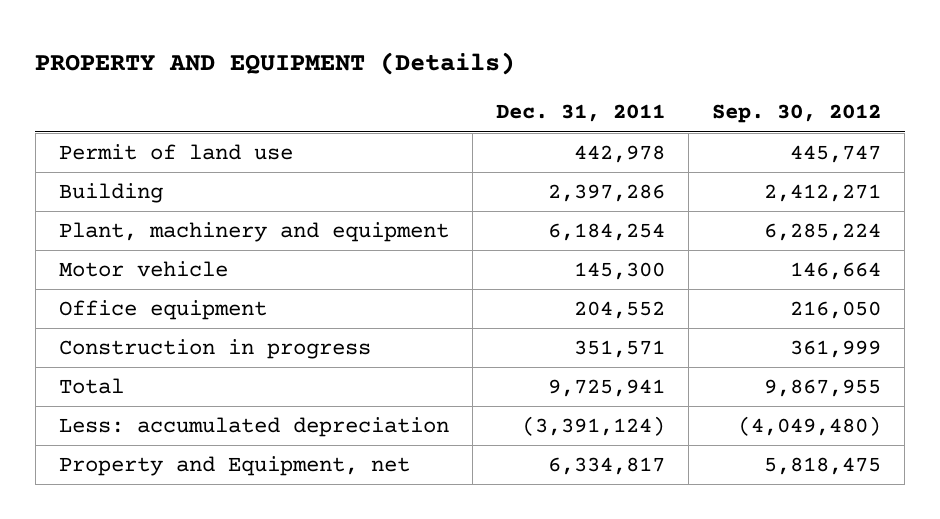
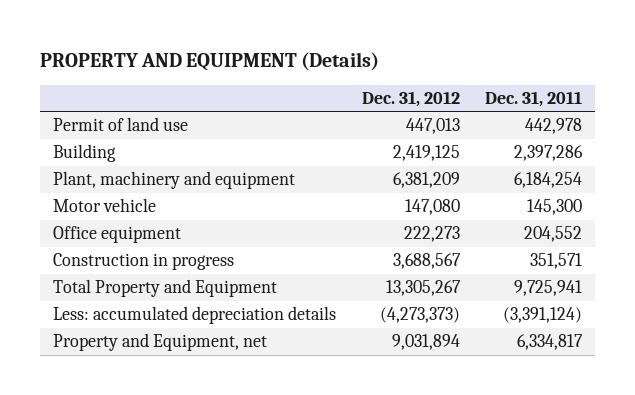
[712,104,882,124] Sep. 30, 2012 -> none
none -> [361,90,460,107] Dec. 31, 2012
[58,378,124,395] Total -> [52,279,277,298] Total Property and Equipment
[58,417,449,438] Less: accumulated depreciation -> [52,306,336,325] Less: accumulated depreciation details

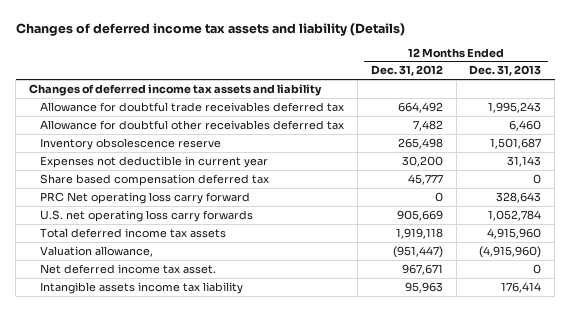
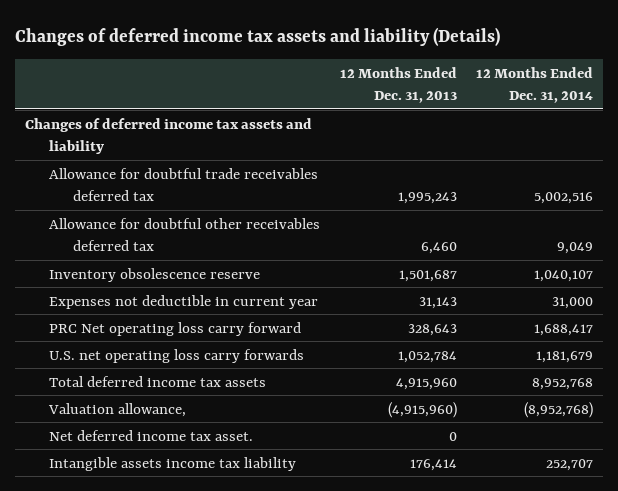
[370,65,443,77] Dec. 31, 2012 -> none
none -> [476,66,594,103] 12 Months Ended Dec. 31, 2014
[39,173,269,186] Share based compensation deferred tax -> none

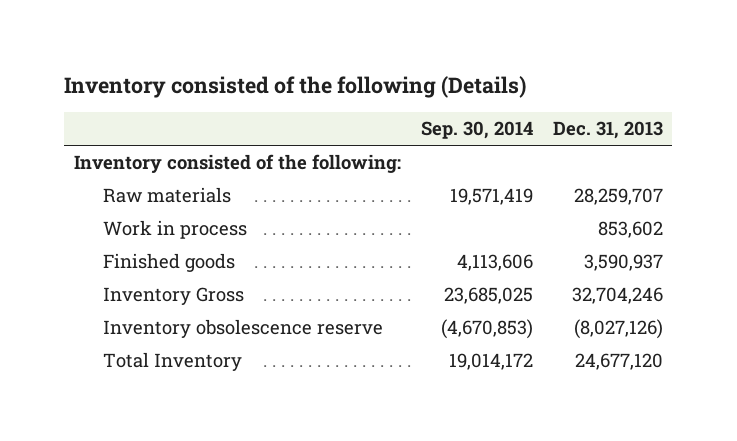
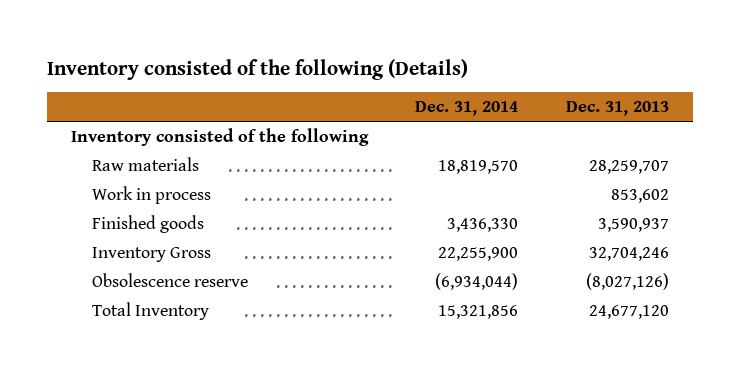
[420,121,533,140] Sep. 30, 2014 -> none
none -> [415,101,519,117] Dec. 31, 2014
[74,154,402,174] Inventory consisted of the following: -> [70,128,369,147] Inventory consisted of the following
[102,319,383,339] Inventory obsolescence reserve -> [91,273,248,288] Obsolescence reserve

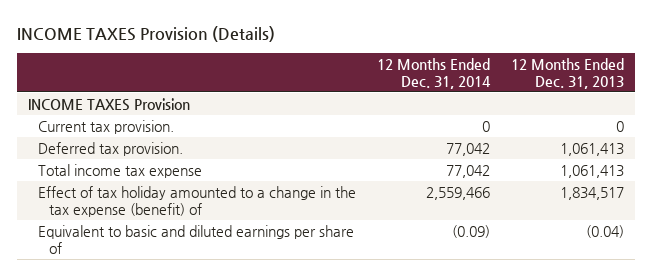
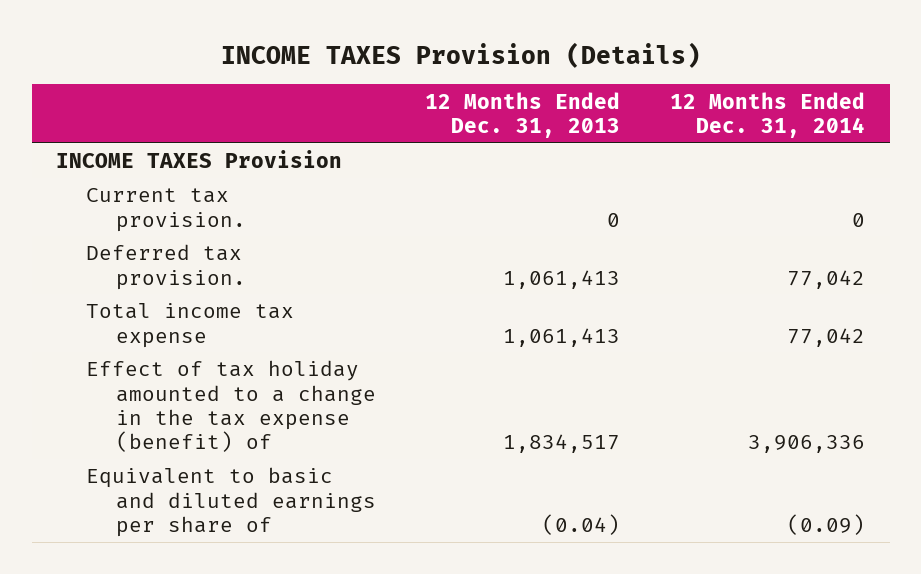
[426,186,491,200] 2,559,466 -> [747,435,865,454] 3,906,336

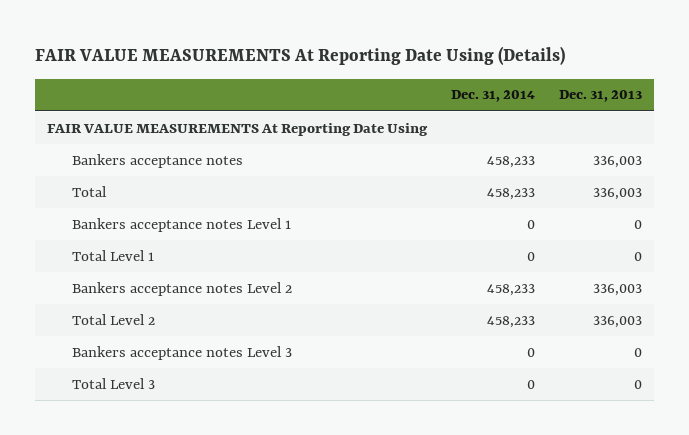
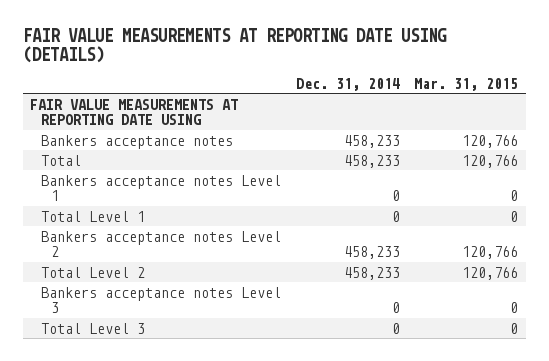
[34,46,565,66] FAIR VALUE MEASUREMENTS At Reporting Date Using (Details) -> [22,27,447,63] FAIR VALUE MEASUREMENTS AT REPORTING DATE USING (DETAILS)
[558,90,642,103] Dec. 31, 2013 -> none
none -> [414,77,519,91] Mar. 31, 2015
[46,122,428,136] FAIR VALUE MEASUREMENTS At Reporting Date Using -> [30,98,239,125] FAIR VALUE MEASUREMENTS AT REPORTING DATE USING

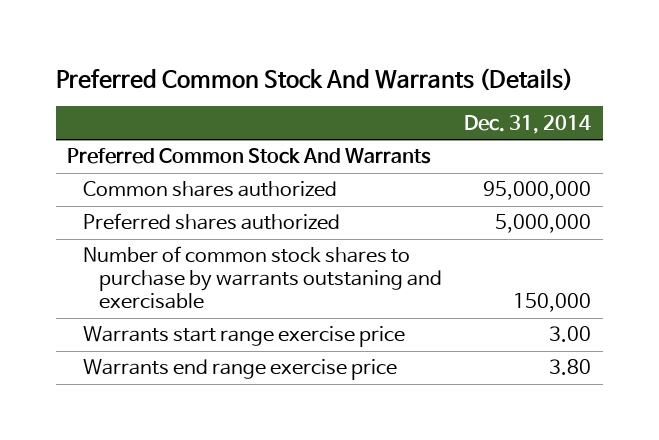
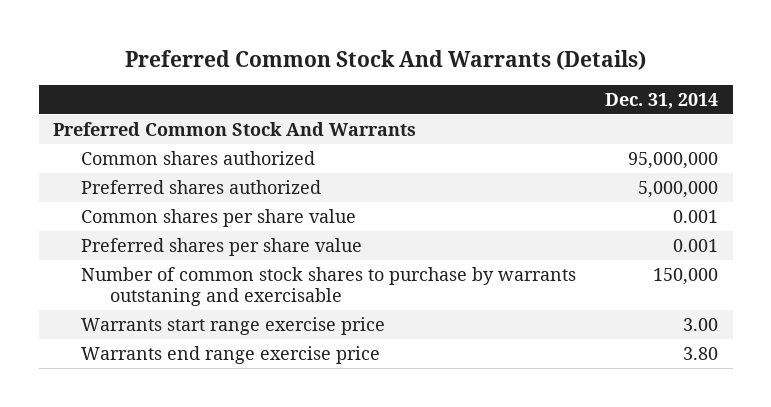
none -> [81,208,357,227] Common shares per share value
none -> [81,237,363,256] Preferred shares per share value

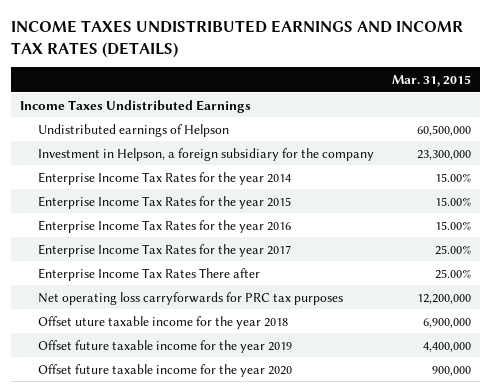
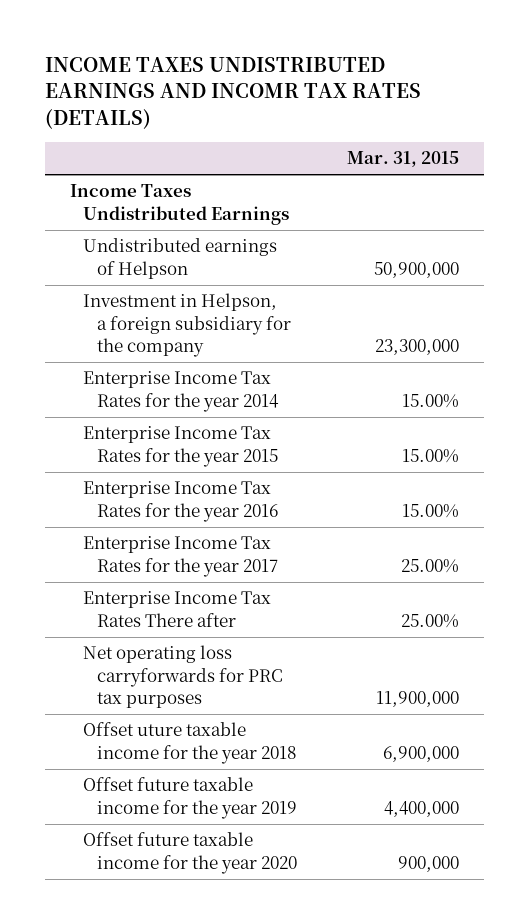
[417,124,472,136] 60,500,000 -> [373,261,459,278] 50,900,000
[417,293,472,304] 12,200,000 -> [375,690,459,707] 11,900,000

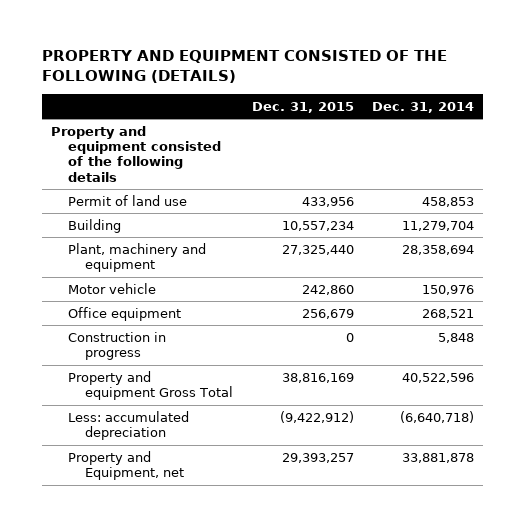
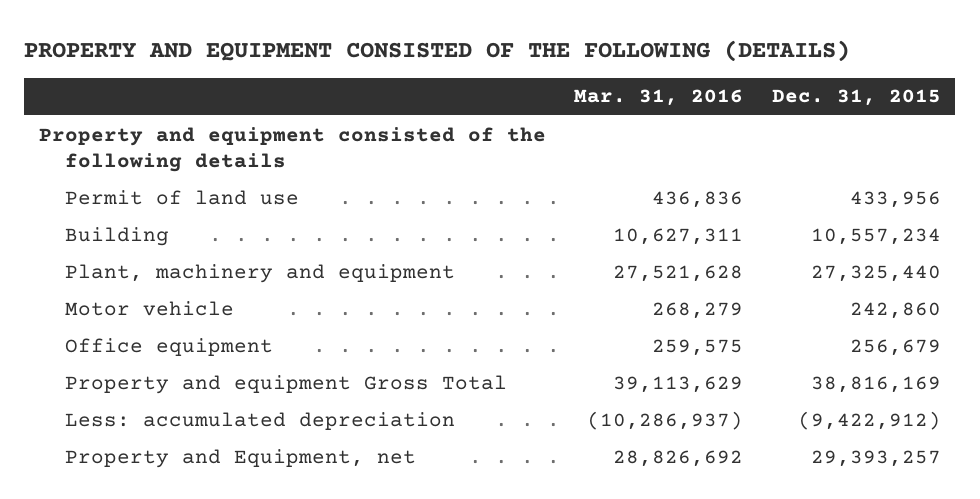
[372,101,475,113] Dec. 31, 2014 -> none
none -> [574,89,744,107] Mar. 31, 2016
[68,331,167,361] Construction in progress -> none

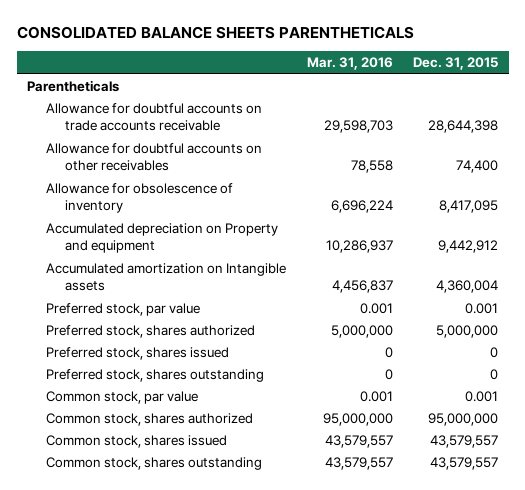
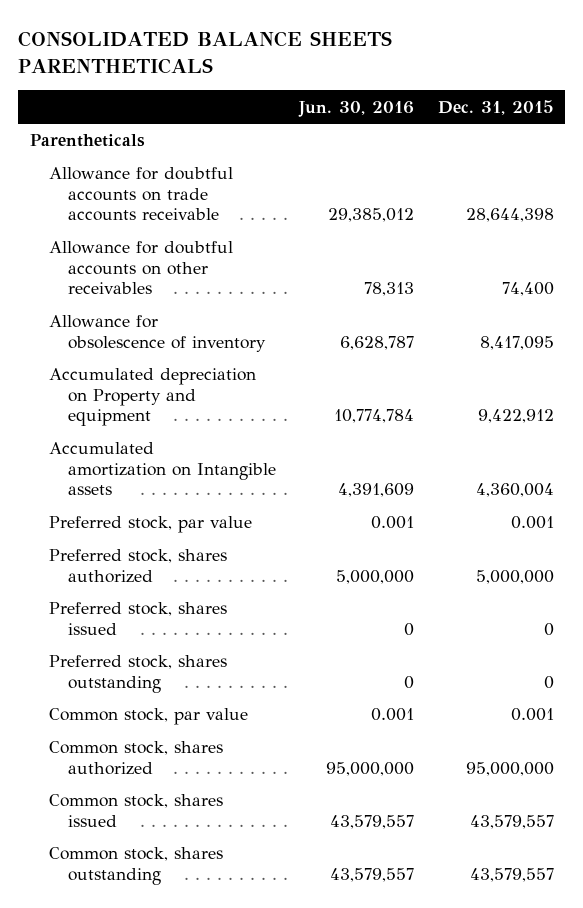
[306,57,393,71] Mar. 31, 2016 -> none
none -> [298,100,415,117] Jun. 30, 2016
[438,240,499,254] 9,442,912 -> [477,409,554,424] 9,422,912

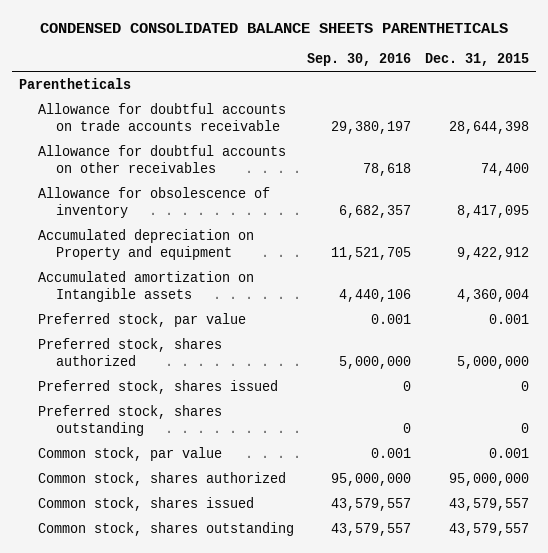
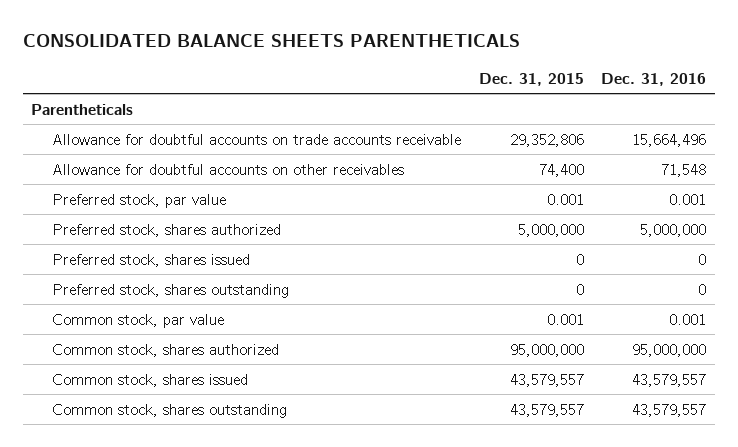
[40,22,509,33] CONDENSED CONSOLIDATED BALANCE SHEETS PARENTHETICALS -> [22,34,520,48] CONSOLIDATED BALANCE SHEETS PARENTHETICALS
[307,53,412,67] Sep. 30, 2016 -> none
none -> [601,72,707,86] Dec. 31, 2016
[449,120,530,134] 28,644,398 -> [509,133,584,147] 29,352,806
[37,186,270,218] Allowance for obsolescence of inventory -> none
[37,228,254,260] Accumulated depreciation on Property and equipment -> none
[37,270,254,302] Accumulated amortization on Intangible assets -> none

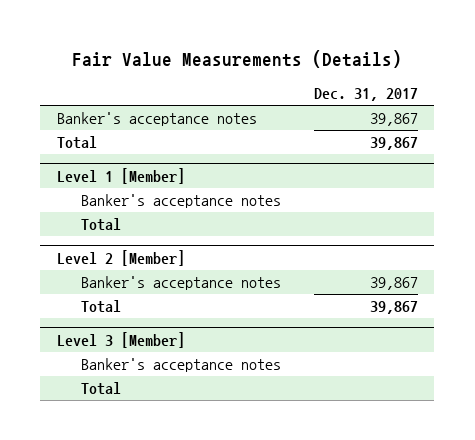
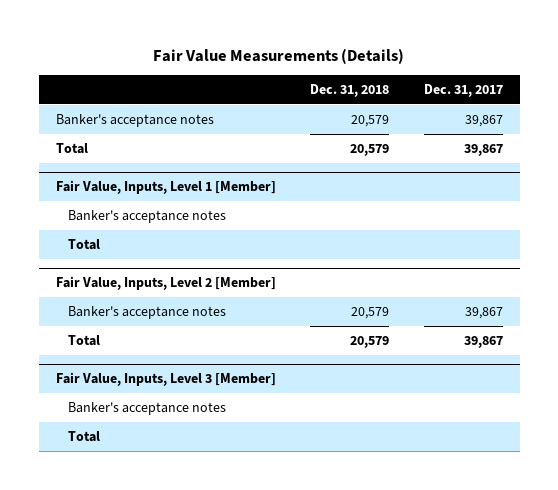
none -> [310,83,390,97] Dec. 31, 2018
[56,167,185,184] Level 1 [Member] -> [55,180,276,195] Fair Value, Inputs, Level 1 [Member]
[56,249,185,266] Level 2 [Member] -> [55,276,276,291] Fair Value, Inputs, Level 2 [Member]
[56,331,185,348] Level 3 [Member] -> [55,372,276,387] Fair Value, Inputs, Level 3 [Member]

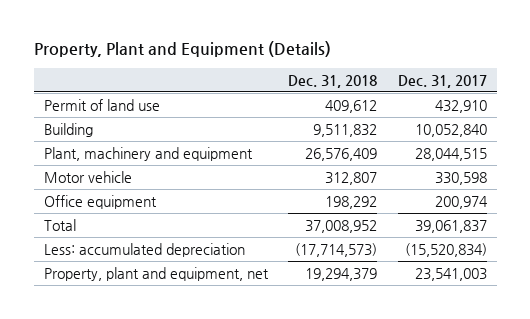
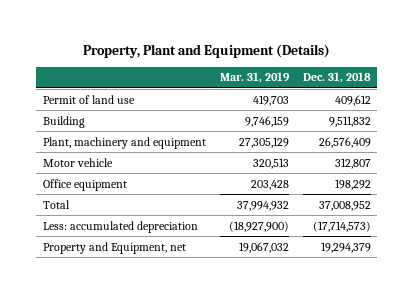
[397,74,487,88] Dec. 31, 2017 -> none
none -> [219,72,290,84] Mar. 31, 2019
[43,266,269,281] Property, plant and equipment, net -> [43,241,187,254] Property and Equipment, net

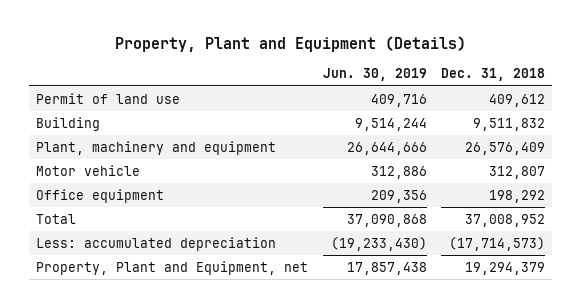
[219,72,290,84] Mar. 31, 2019 -> none
none -> [322,67,427,81] Jun. 30, 2019
[43,241,187,254] Property and Equipment, net -> [36,260,309,275] Property, Plant and Equipment, net

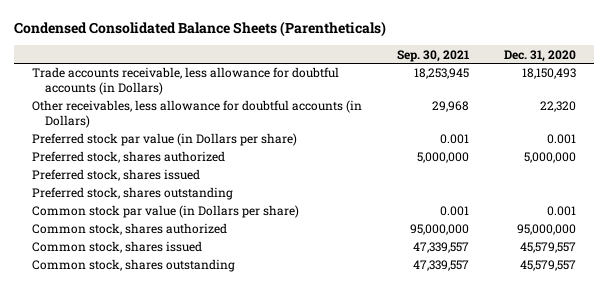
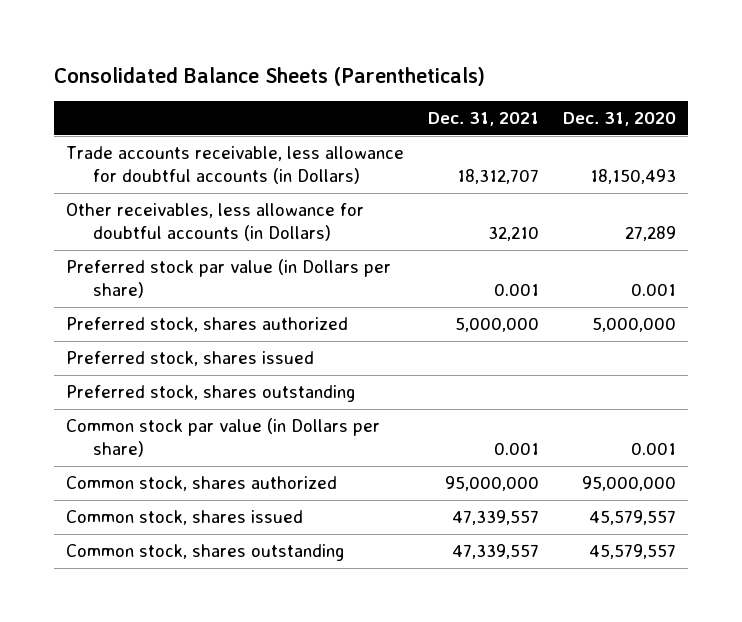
[14,21,387,38] Condensed Consolidated Balance Sheets (Parentheticals) -> [54,66,486,86] Consolidated Balance Sheets (Parentheticals)
[397,49,470,62] Sep. 30, 2021 -> none
none -> [428,112,540,127] Dec. 31, 2021
[540,101,577,113] 22,320 -> [625,226,677,242] 27,289

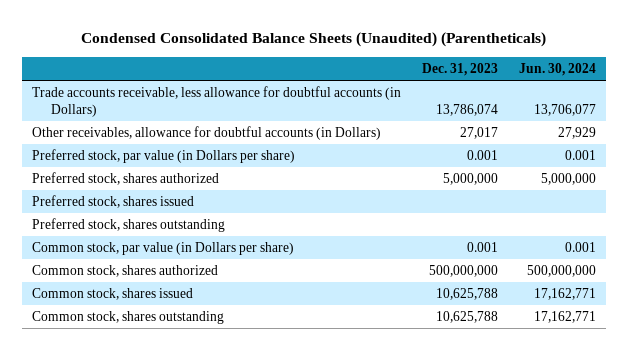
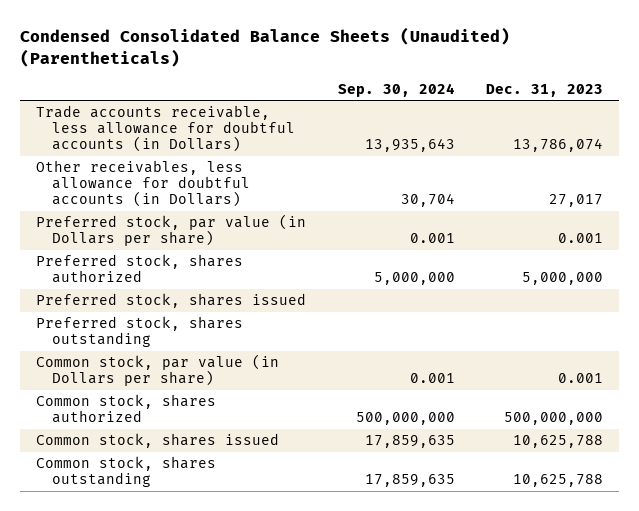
[518,62,596,76] Jun. 30, 2024 -> none
none -> [337,82,455,97] Sep. 30, 2024
[32,126,382,141] Other receivables, allowance for doubtful accounts (in Dollars) -> [36,160,250,208] Other receivables, less allowance for doubtful accounts (in Dollars)

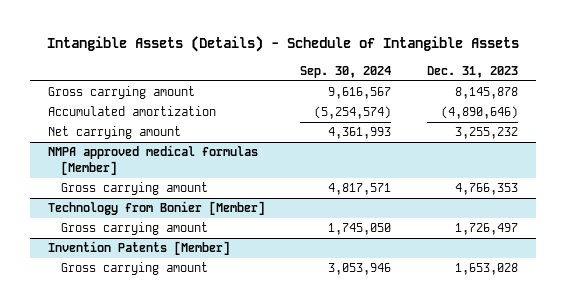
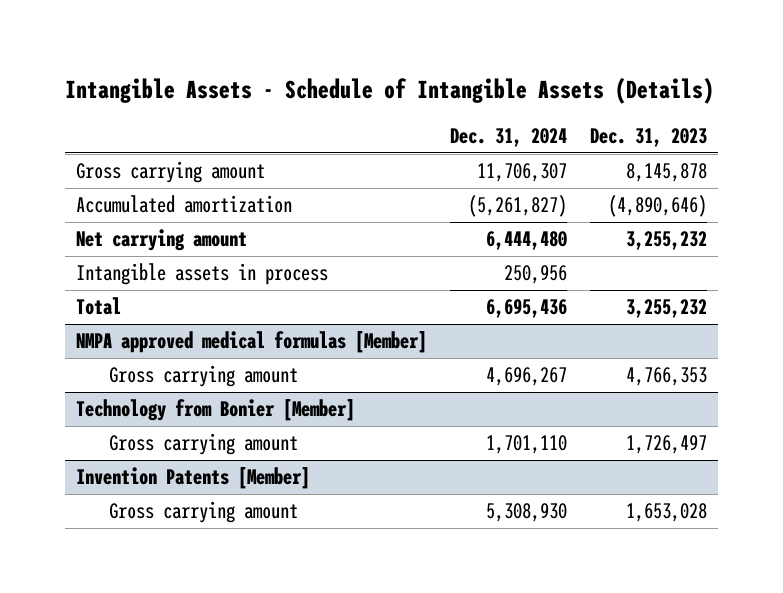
[46,36,519,53] Intangible Assets (Details) - Schedule of Intangible Assets -> [64,76,714,104] Intangible Assets - Schedule of Intangible Assets (Details)
[300,65,392,78] Sep. 30, 2024 -> none
none -> [450,128,568,148] Dec. 31, 2024
none -> [76,263,329,286] Intangible assets in process
none -> [76,297,122,316] Total

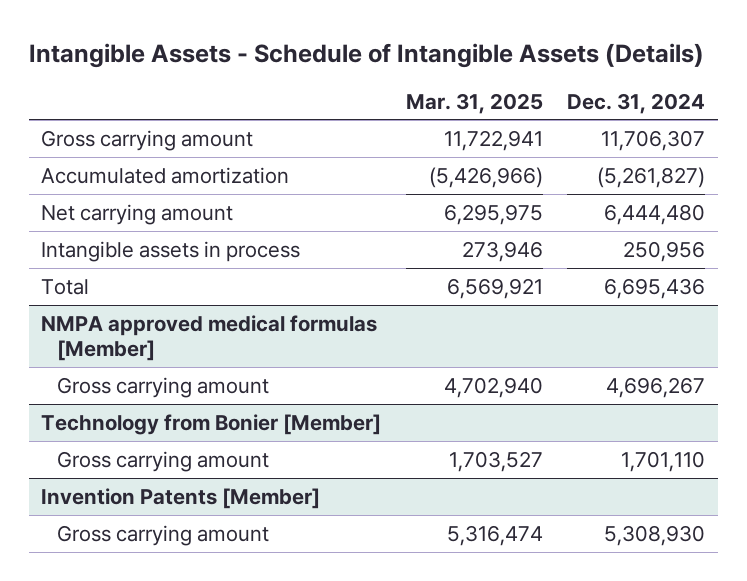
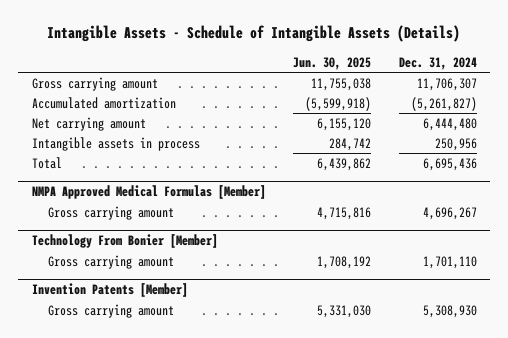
[405,92,543,114] Mar. 31, 2025 -> none
none -> [293,56,372,70] Jun. 30, 2025
[41,314,378,362] NMPA approved medical formulas [Member] -> [31,184,266,199] NMPA Approved Medical Formulas [Member]
[41,413,382,435] Technology from Bonier [Member] -> [31,233,218,248] Technology From Bonier [Member]

